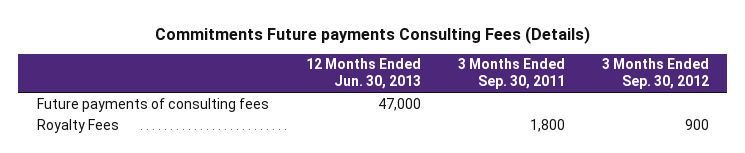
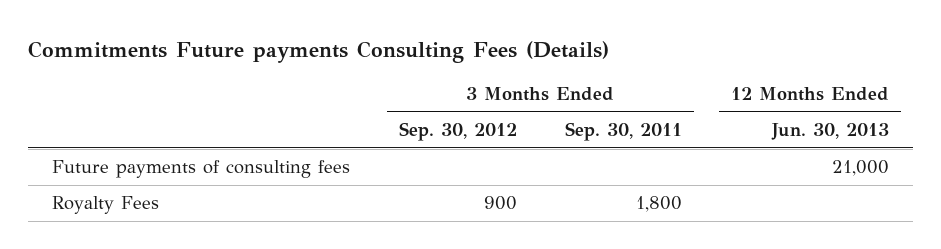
[377,97,421,111] 47,000 -> [831,160,889,177] 21,000

